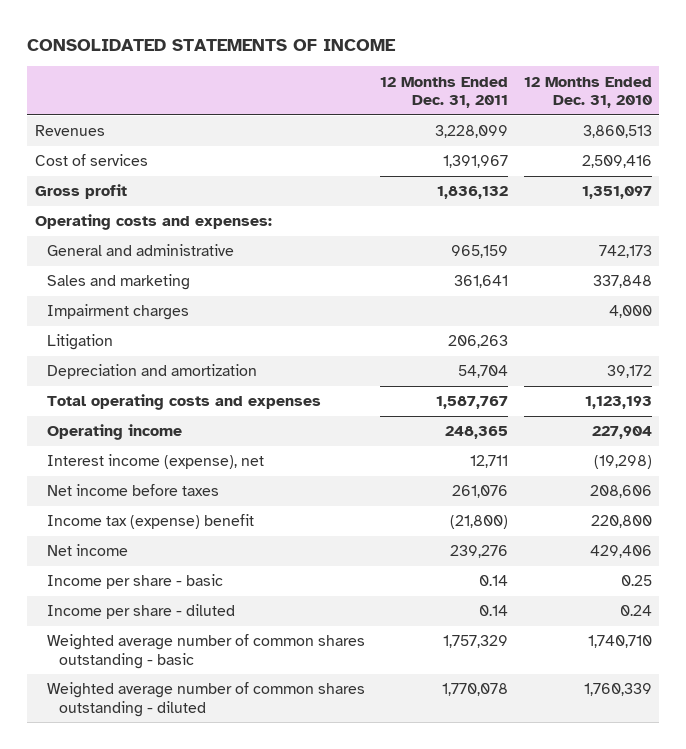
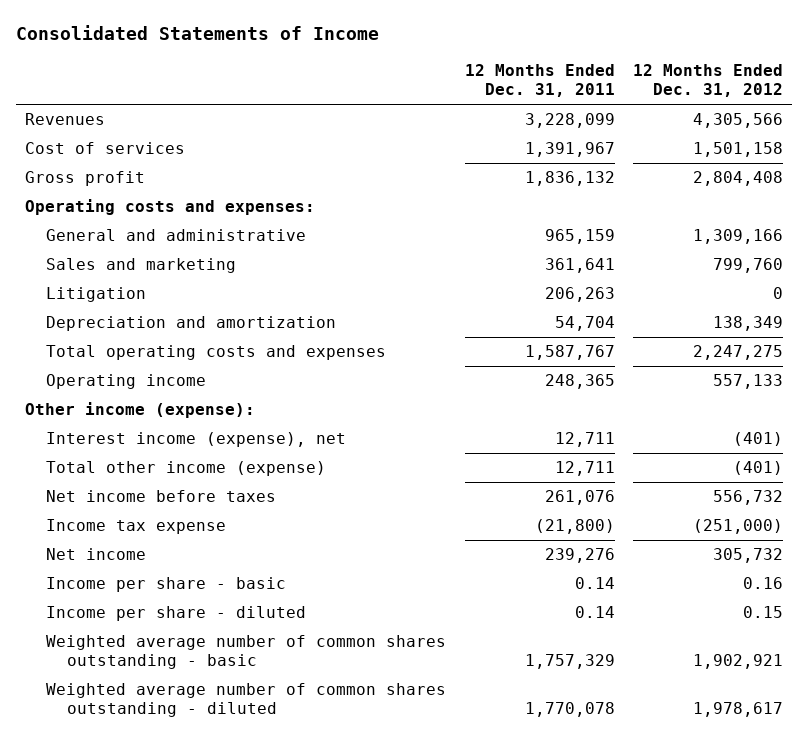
[26,38,396,51] CONSOLIDATED STATEMENTS OF INCOME -> [16,25,380,41] Consolidated Statements of Income
[523,76,652,108] 12 Months Ended Dec. 31, 2010 -> none
none -> [632,64,783,98] 12 Months Ended Dec. 31, 2012
[46,304,189,321] Impairment charges -> none
none -> [25,402,256,419] Other income (expense):
none -> [46,461,327,477] Total other income (expense)
[46,514,254,530] Income tax (expense) benefit -> [46,519,227,535] Income tax expense

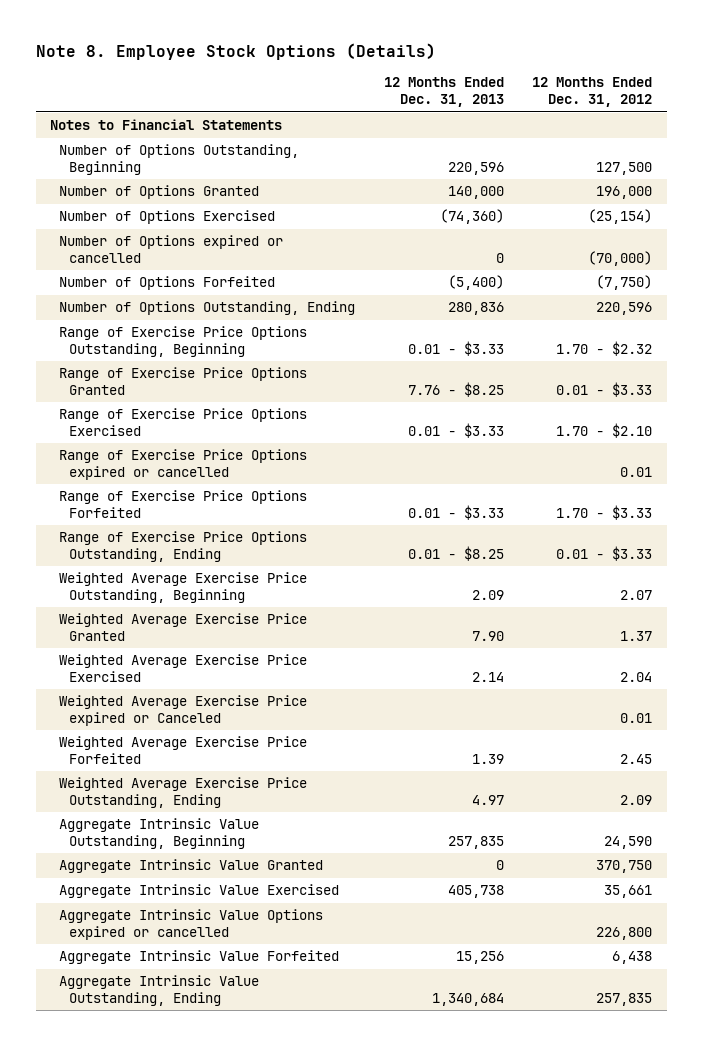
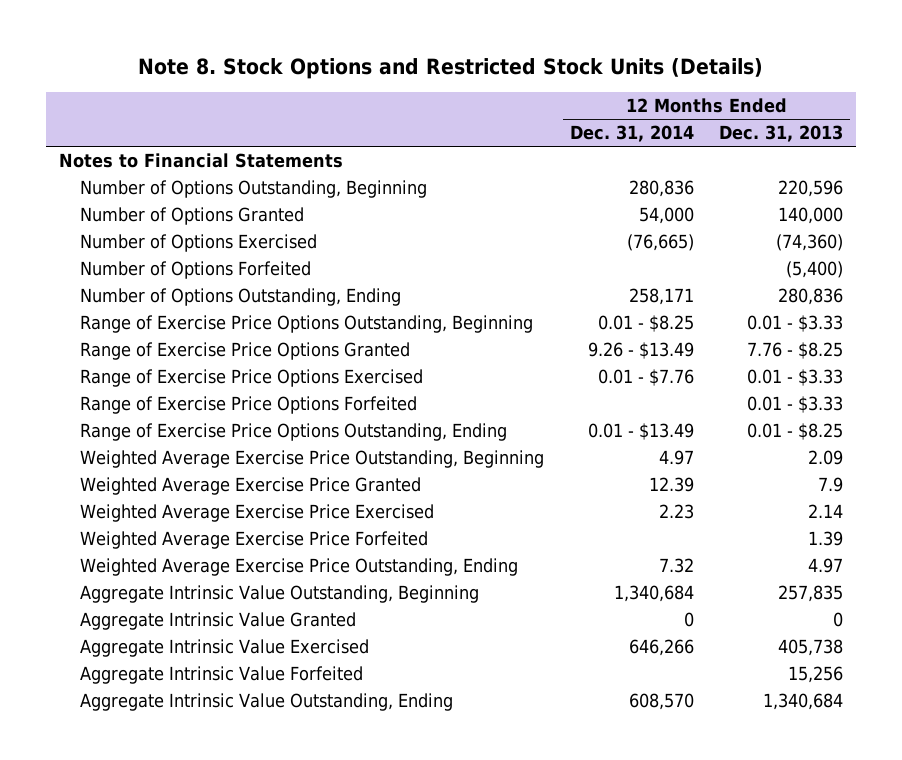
[35,42,436,60] Note 8. Employee Stock Options (Details) -> [138,57,764,79] Note 8. Stock Options and Restricted Stock Units (Details)
[532,77,653,108] 12 Months Ended Dec. 31, 2012 -> none
none -> [569,125,694,143] Dec. 31, 2014
[59,235,284,263] Number of Options expired or cancelled -> none
[59,449,308,480] Range of Exercise Price Options expired or cancelled -> none
[471,630,504,641] 7.90 -> [818,477,844,493] 7.9
[59,695,308,726] Weighted Average Exercise Price expired or Canceled -> none
[59,909,324,940] Aggregate Intrinsic Value Options expired or cancelled -> none

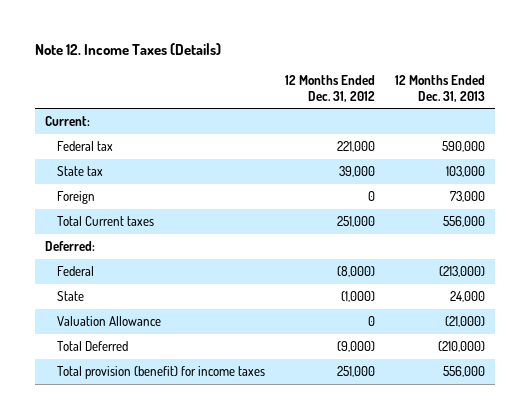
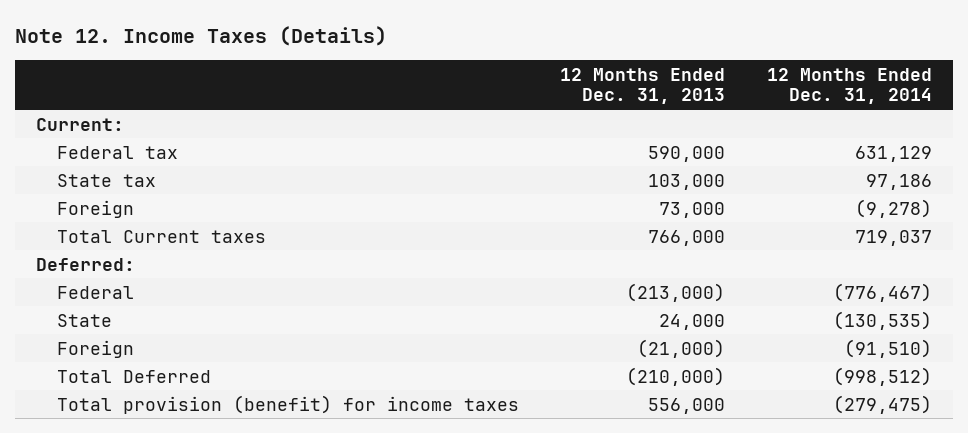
[284,75,375,102] 12 Months Ended Dec. 31, 2012 -> none
none -> [766,67,932,105] 12 Months Ended Dec. 31, 2014
[442,216,485,228] 556,000 -> [648,229,726,246] 766,000
[56,316,161,327] Valuation Allowance -> none
none -> [57,339,135,358] Foreign

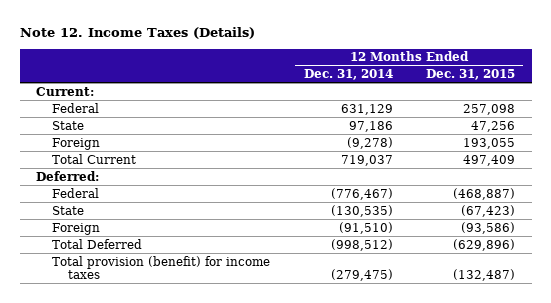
[560,67,726,105] 12 Months Ended Dec. 31, 2013 -> none
none -> [425,68,515,80] Dec. 31, 2015
[57,145,179,159] Federal tax -> [52,102,100,113] Federal
[57,173,157,187] State tax -> [52,120,85,130] State
[57,229,267,243] Total Current taxes -> [52,153,137,164] Total Current

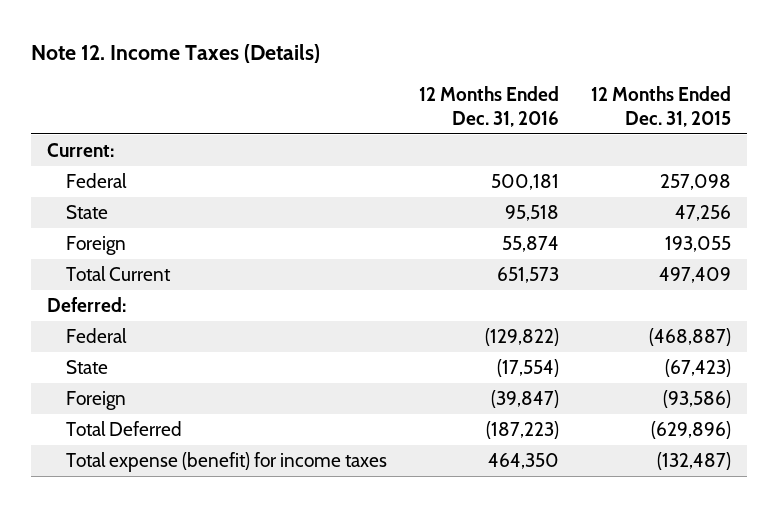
[303,68,393,80] Dec. 31, 2014 -> none
none -> [418,86,559,127] 12 Months Ended Dec. 31, 2016
[52,255,271,279] Total provision (benefit) for income taxes -> [65,451,387,472] Total expense (benefit) for income taxes

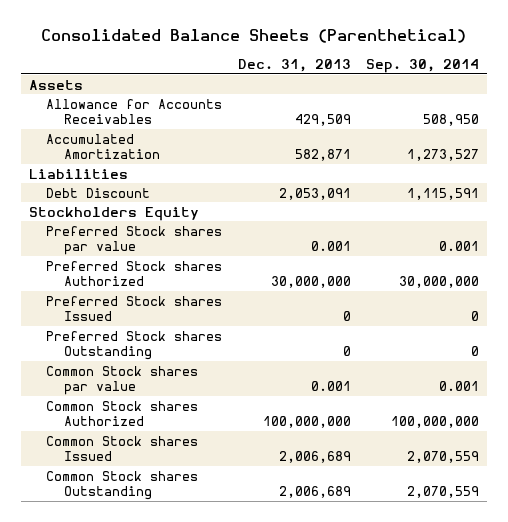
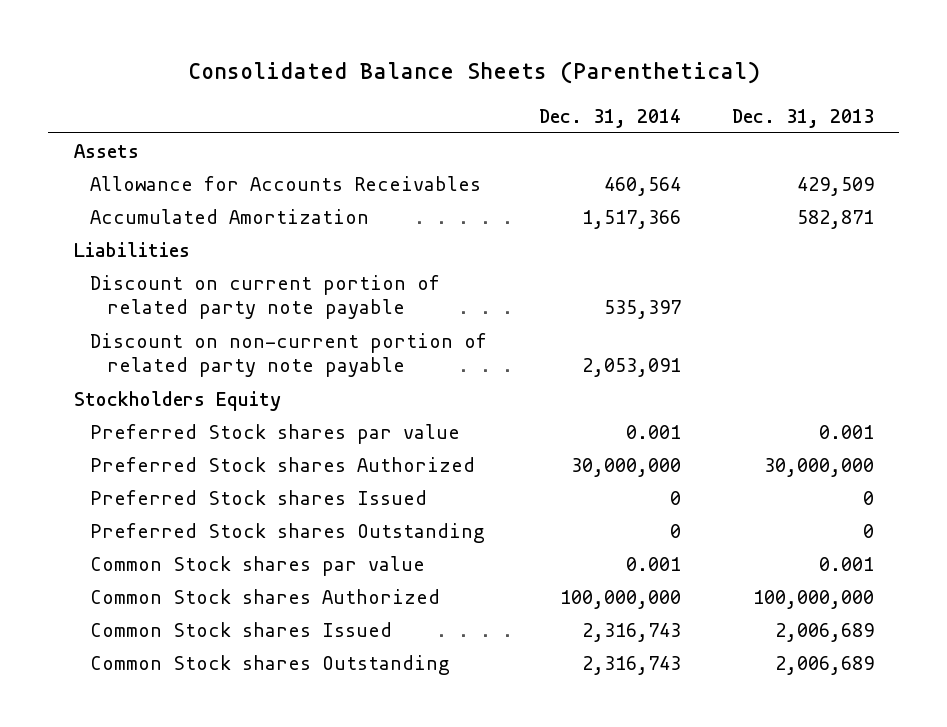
[365,59,479,74] Sep. 30, 2014 -> none
none -> [538,109,681,129] Dec. 31, 2014
[46,187,151,198] Debt Discount -> none
none -> [90,274,441,320] Discount on current portion of related party note payable
none -> [90,332,488,378] Discount on non-current portion of related party note payable

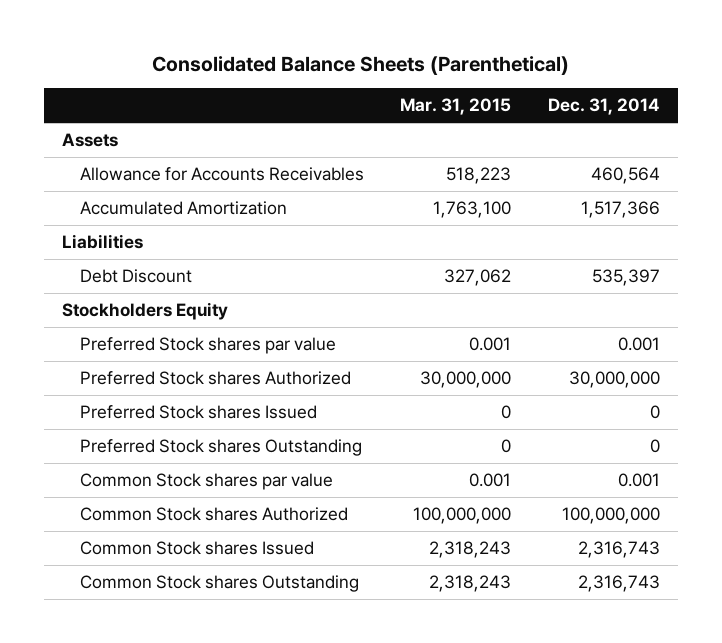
[731,109,874,129] Dec. 31, 2013 -> none
none -> [400,98,512,116] Mar. 31, 2015
[90,332,488,378] Discount on non-current portion of related party note payable -> none
[90,274,441,320] Discount on current portion of related party note payable -> [79,269,192,284] Debt Discount

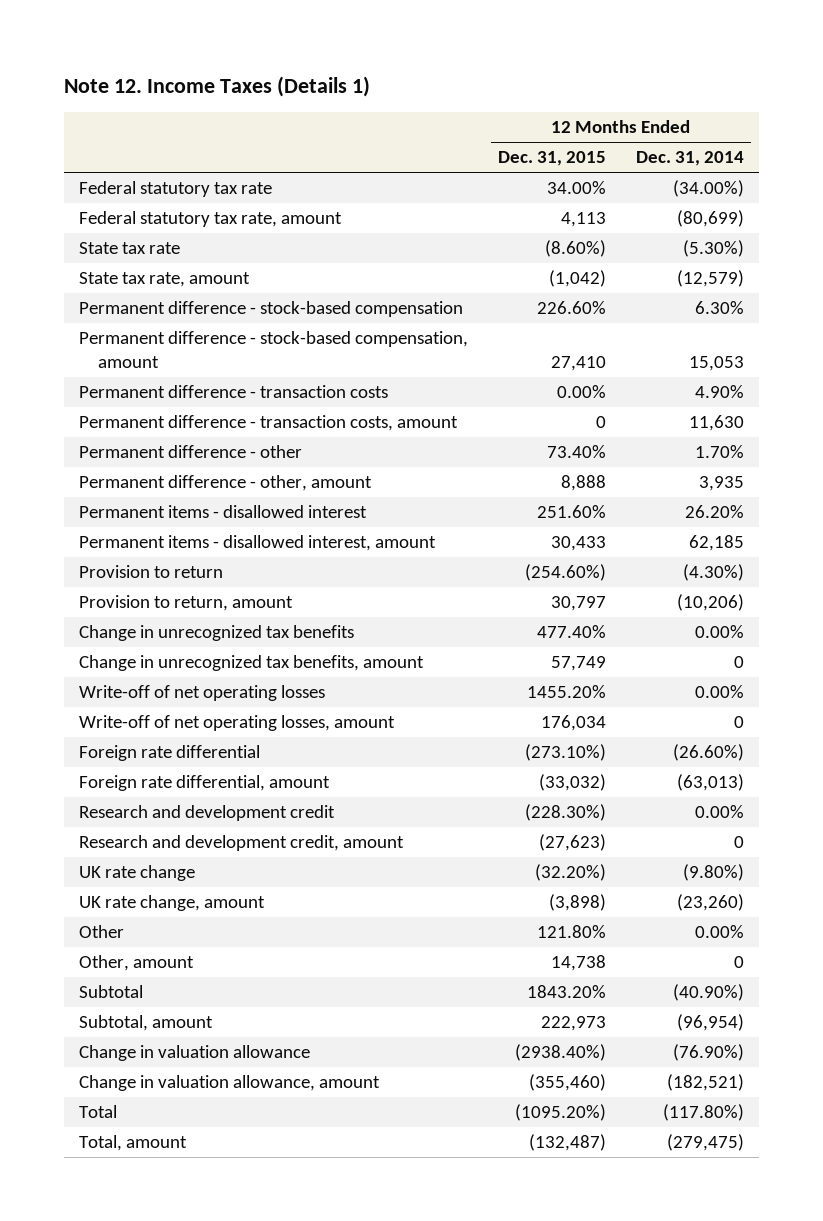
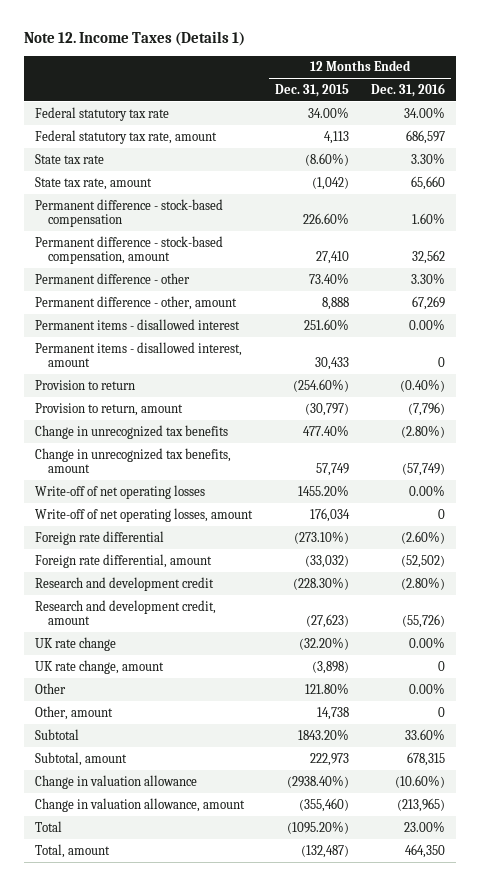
[635,151,744,167] Dec. 31, 2014 -> none
none -> [370,82,445,97] Dec. 31, 2016
[79,385,389,399] Permanent difference - transaction costs -> none
[79,415,459,432] Permanent difference - transaction costs, amount -> none
[551,596,607,612] 30,797 -> [304,402,349,416] (30,797)

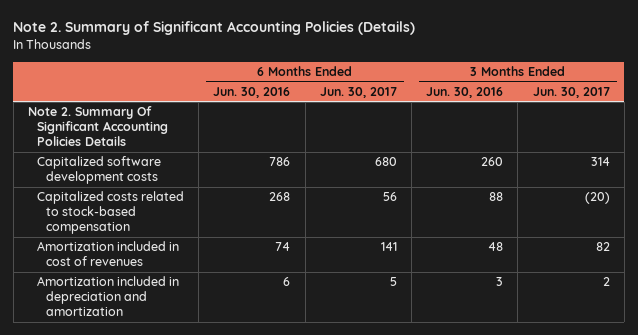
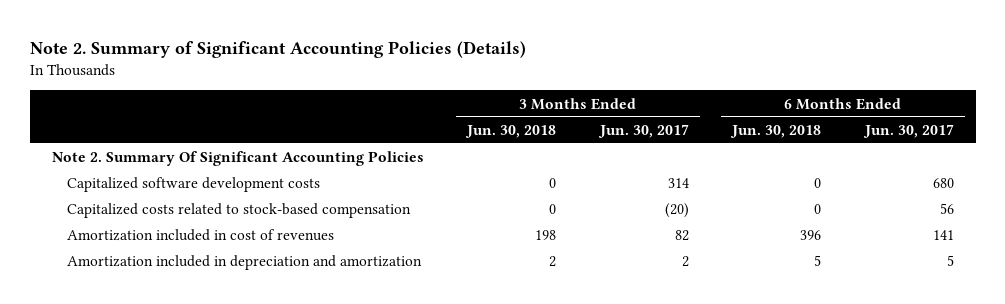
[213,86,291,98] Jun. 30, 2016 -> none
[426,86,504,98] Jun. 30, 2016 -> none
none -> [465,124,557,138] Jun. 30, 2018
none -> [730,124,822,138] Jun. 30, 2018
[28,106,169,147] Note 2. Summary Of Significant Accounting Policies Details -> [51,151,424,167] Note 2. Summary Of Significant Accounting Policies

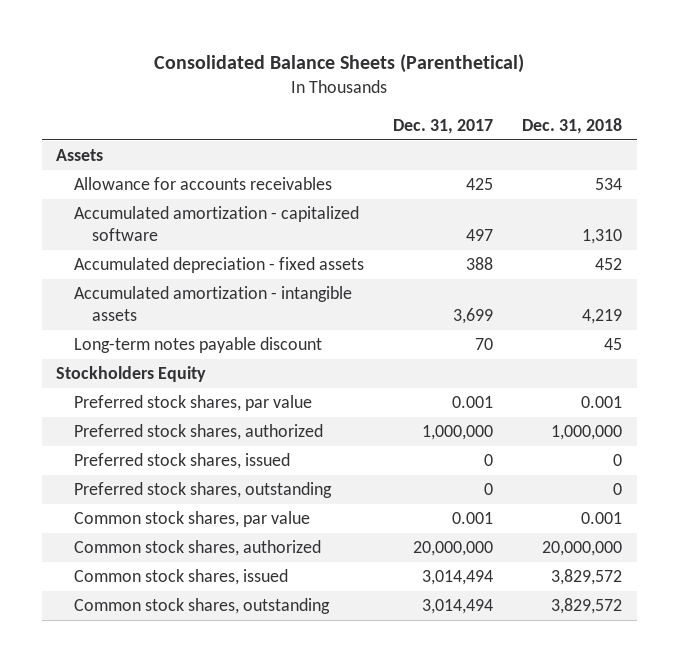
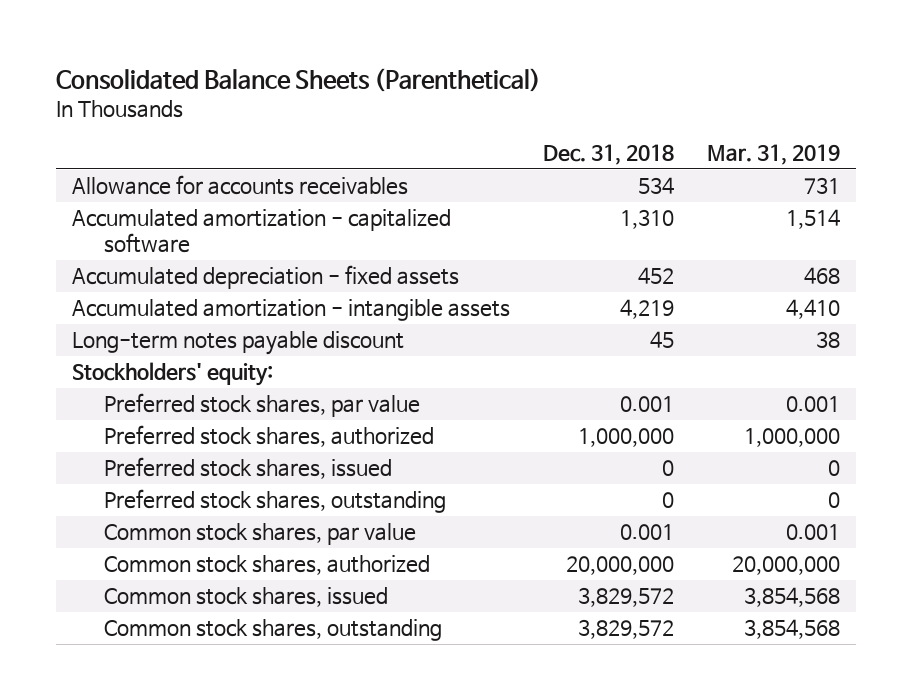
[393,118,494,134] Dec. 31, 2017 -> none
none -> [706,144,840,166] Mar. 31, 2019
[56,149,104,162] Assets -> none
[56,366,207,383] Stockholders Equity -> [72,362,274,387] Stockholders' equity:

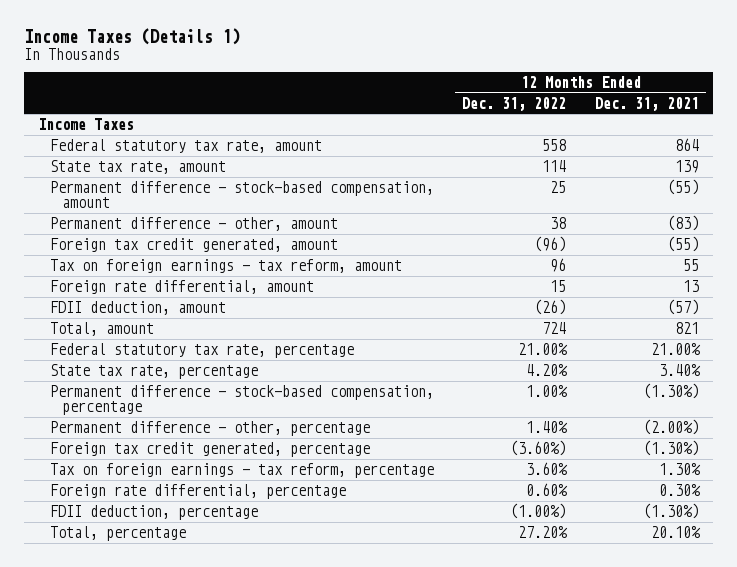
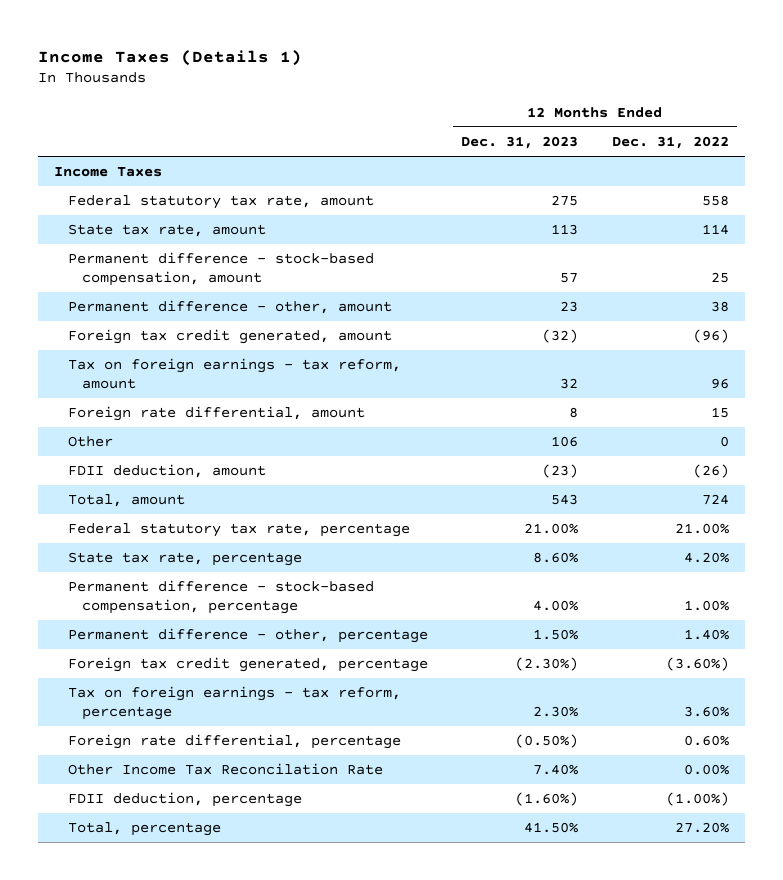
[595,96,700,111] Dec. 31, 2021 -> none
none -> [461,136,579,150] Dec. 31, 2023
none -> [68,436,114,448] Other
none -> [68,763,384,776] Other Income Tax Reconcilation Rate

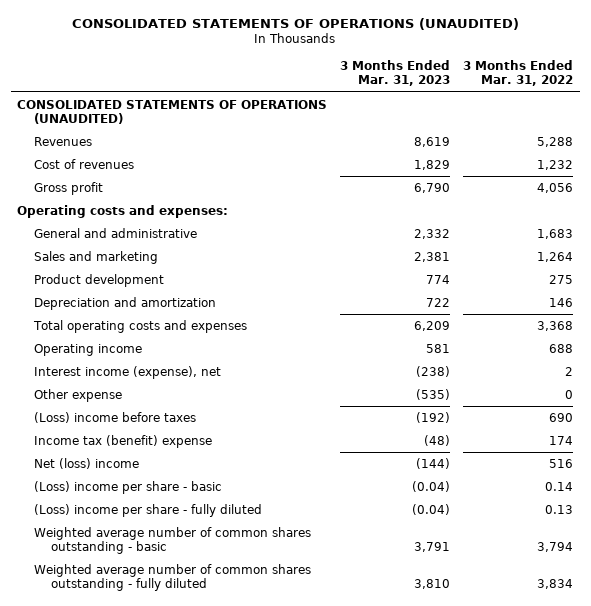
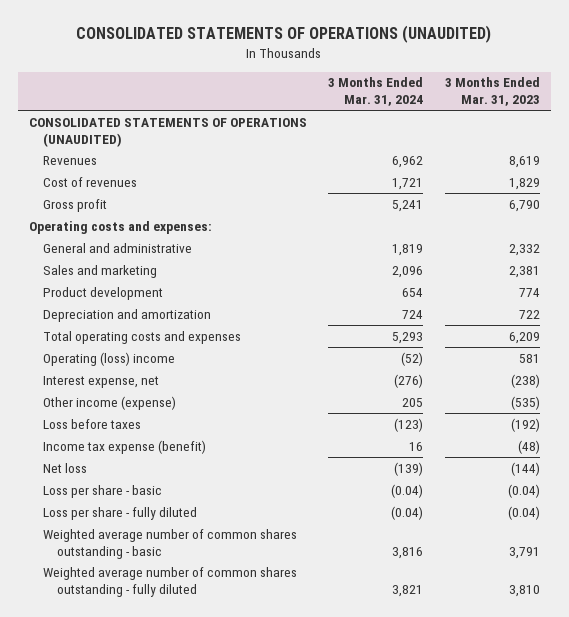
[463,60,574,87] 3 Months Ended Mar. 31, 2022 -> none
none -> [328,77,424,107] 3 Months Ended Mar. 31, 2024
[34,343,143,356] Operating income -> [42,351,175,366] Operating (loss) income
[34,365,222,379] Interest income (expense), net -> [42,375,159,388] Interest expense, net
[34,388,123,402] Other expense -> [42,395,176,410] Other income (expense)
[34,411,197,423] (Loss) income before taxes -> [42,418,141,429] Loss before taxes
[34,434,213,448] Income tax (benefit) expense -> [42,439,206,454] Income tax expense (benefit)
[34,457,140,469] Net (loss) income -> [42,462,87,473] Net loss
[34,480,223,494] (Loss) income per share - basic -> [42,484,162,498] Loss per share - basic
[34,503,263,517] (Loss) income per share - fully diluted -> [42,506,197,520] Loss per share - fully diluted

